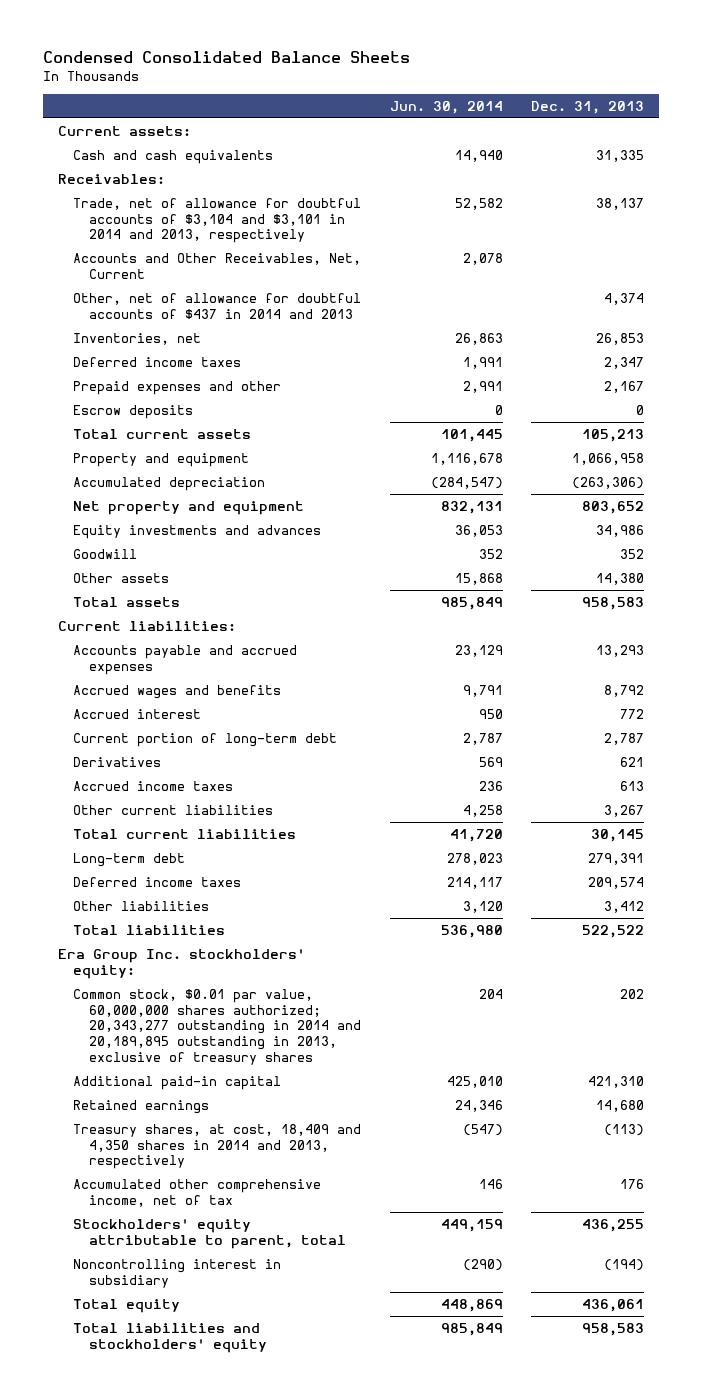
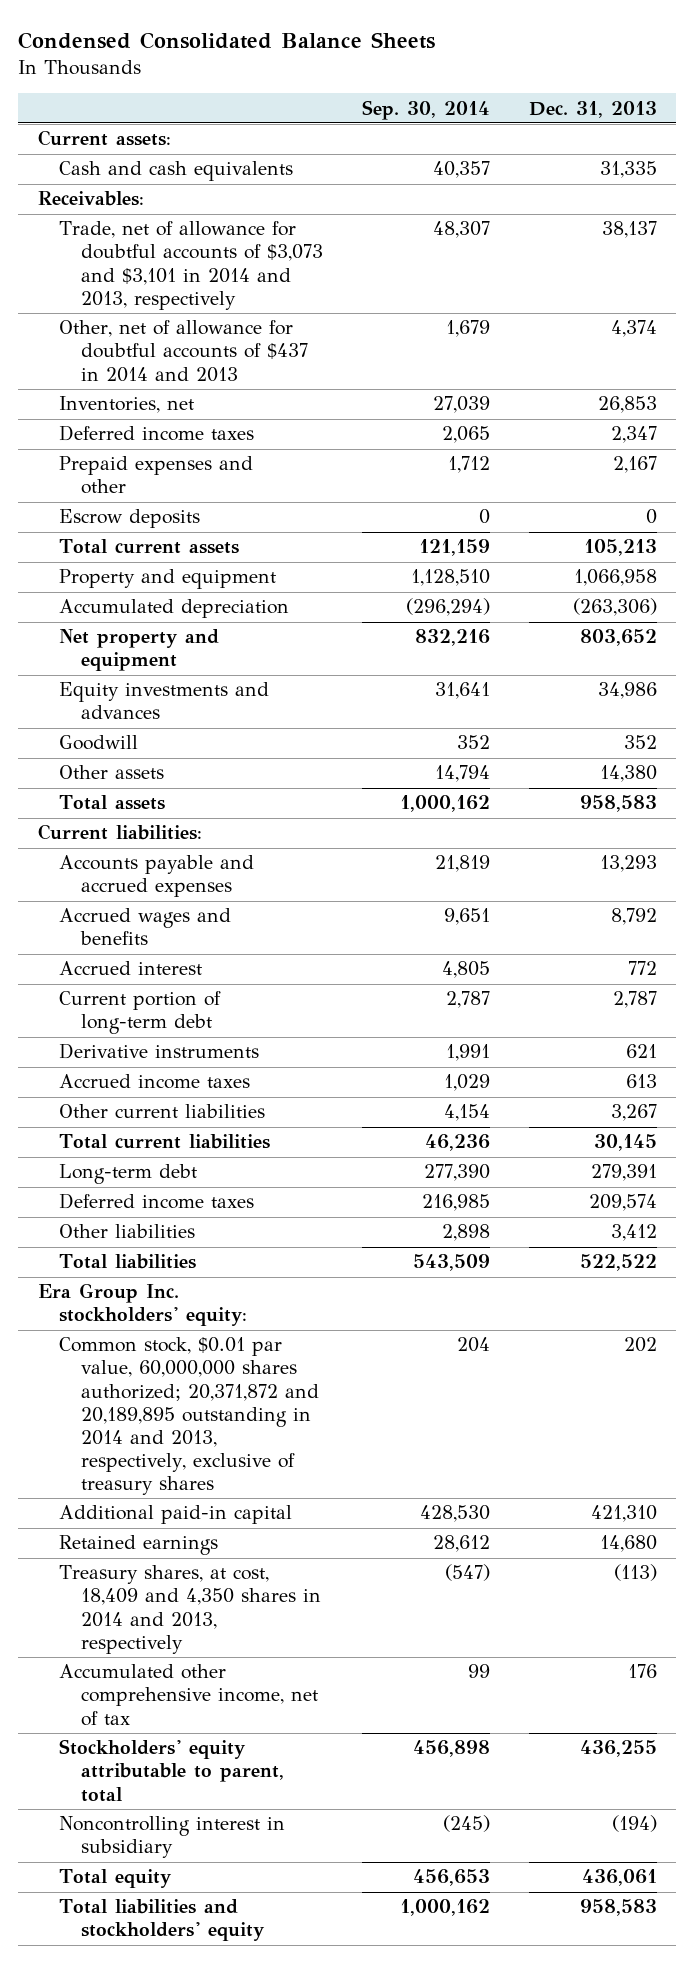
[389,100,503,114] Jun. 30, 2014 -> none
none -> [361,99,490,120] Sep. 30, 2014
[73,252,362,279] Accounts and Other Receivables, Net, Current -> none
[73,197,362,244] Trade, net of allowance for doubtful accounts of $3,104 and $3,101 in 2014 and 2013, respectively -> [59,221,323,310] Trade, net of allowance for doubtful accounts of $3,073 and $3,101 in 2014 and 2013, respectively
[73,756,162,767] Derivatives -> [59,1043,260,1060] Derivative instruments
[73,988,361,1065] Common stock, $0.01 par value, 60,000,000 shares authorized; 20,343,277 outstanding in 2014 and 20,189,895 outstanding in 2013, exclusive of treasury shares -> [59,1337,319,1495] Common stock, $0.01 par value, 60,000,000 shares authorized; 20,371,872 and 20,189,895 outstanding in 2014 and 2013, respectively, exclusive of treasury shares

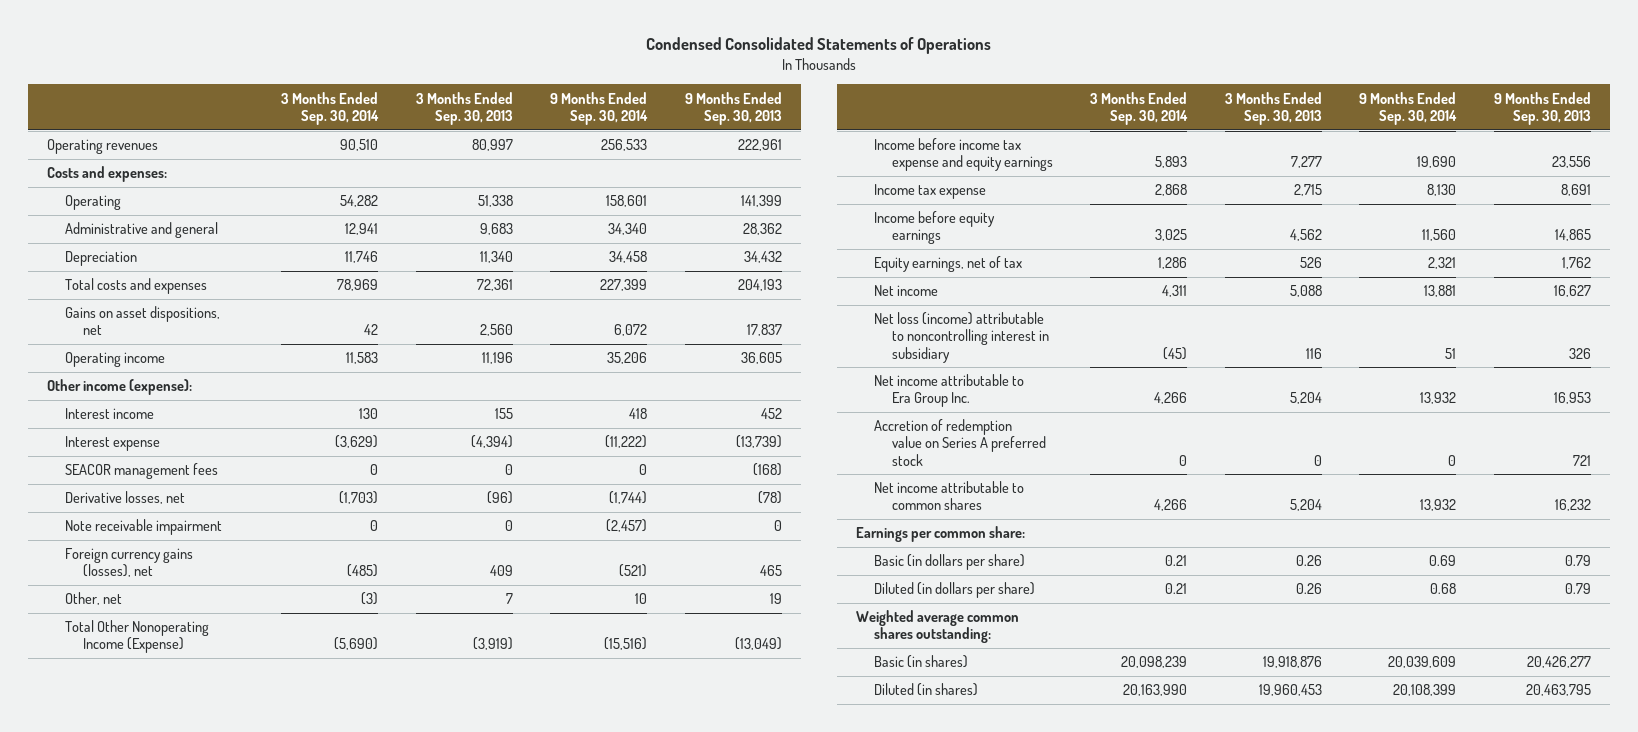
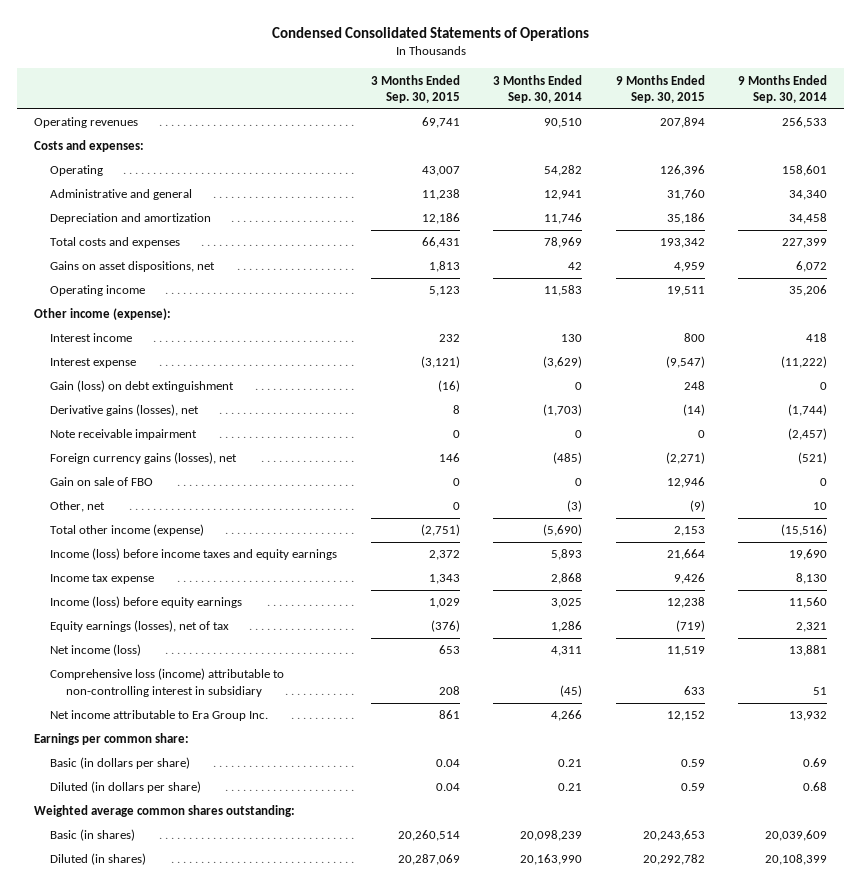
[415,91,513,125] 3 Months Ended Sep. 30, 2013 -> none
[685,91,783,125] 9 Months Ended Sep. 30, 2013 -> none
none -> [370,74,460,103] 3 Months Ended Sep. 30, 2015
none -> [615,74,705,103] 9 Months Ended Sep. 30, 2015
[64,251,137,267] Depreciation -> [50,213,212,225] Depreciation and amortization
[64,463,218,480] SEACOR management fees -> none
none -> [50,380,235,393] Gain (loss) on debt extinguishment
[64,491,185,505] Derivative losses, net -> [50,404,200,417] Derivative gains (losses), net
none -> [50,477,154,487] Gain on sale of FBO
[64,620,209,654] Total Other Nonoperating Income (Expense) -> [50,524,205,537] Total other income (expense)
[873,138,1053,172] Income before income tax expense and equity earnings -> [50,548,338,561] Income (loss) before income taxes and equity earnings
[873,211,995,245] Income before equity earnings -> [50,596,243,609] Income (loss) before equity earnings
[873,256,1022,273] Equity earnings, net of tax -> [50,620,230,633] Equity earnings (losses), net of tax
[873,285,938,297] Net income -> [50,644,142,657] Net income (loss)
[873,312,1049,363] Net loss (income) attributable to noncontrolling interest in subsidiary -> [50,668,285,697] Comprehensive loss (income) attributable to non-controlling interest in subsidiary
[873,419,1046,466] Accretion of redemption value on Series A preferred stock -> none
[873,481,1024,511] Net income attributable to common shares -> none

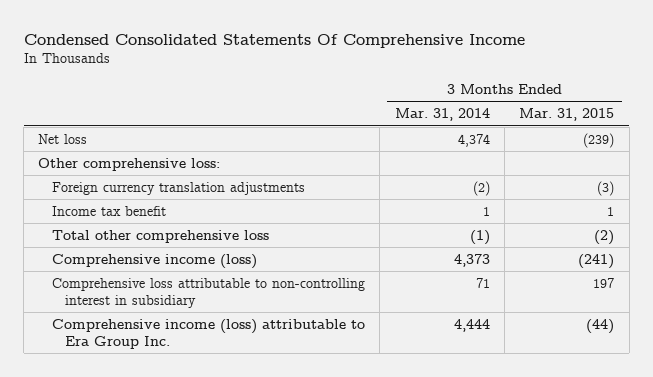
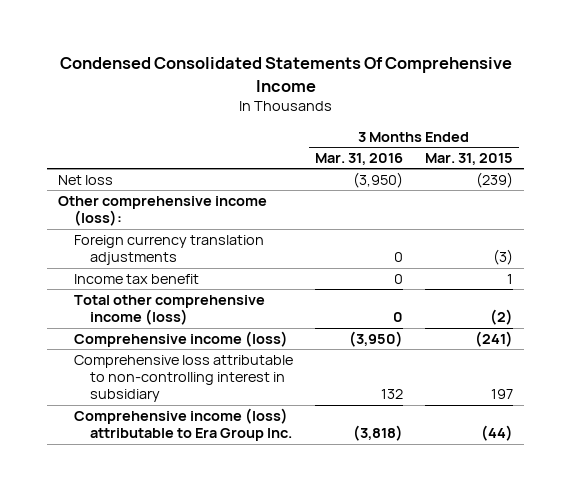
[394,108,490,122] Mar. 31, 2014 -> none
none -> [315,152,404,165] Mar. 31, 2016
[38,157,221,171] Other comprehensive loss: -> [57,195,267,227] Other comprehensive income (loss):
[51,229,269,243] Total other comprehensive loss -> [73,294,265,326] Total other comprehensive income (loss)

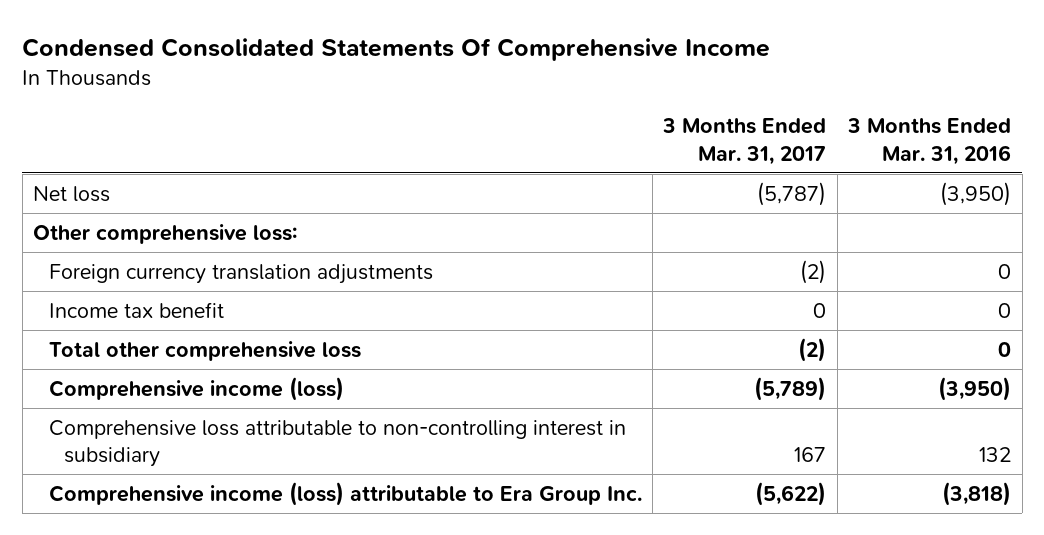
[425,152,514,165] Mar. 31, 2015 -> none
none -> [662,118,827,165] 3 Months Ended Mar. 31, 2017
[57,195,267,227] Other comprehensive income (loss): -> [33,223,298,244] Other comprehensive loss:
[73,294,265,326] Total other comprehensive income (loss) -> [48,340,361,361] Total other comprehensive loss

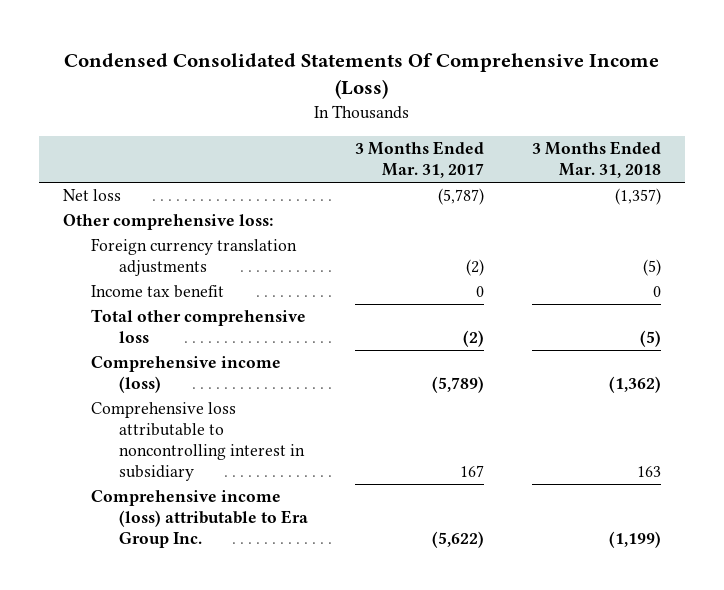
[22,37,771,61] Condensed Consolidated Statements Of Comprehensive Income -> [64,52,660,100] Condensed Consolidated Statements Of Comprehensive Income (Loss)
[847,118,1012,165] 3 Months Ended Mar. 31, 2016 -> none
none -> [531,141,661,179] 3 Months Ended Mar. 31, 2018
[48,419,626,468] Comprehensive loss attributable to non-controlling interest in subsidiary -> [91,402,305,481] Comprehensive loss attributable to noncontrolling interest in subsidiary

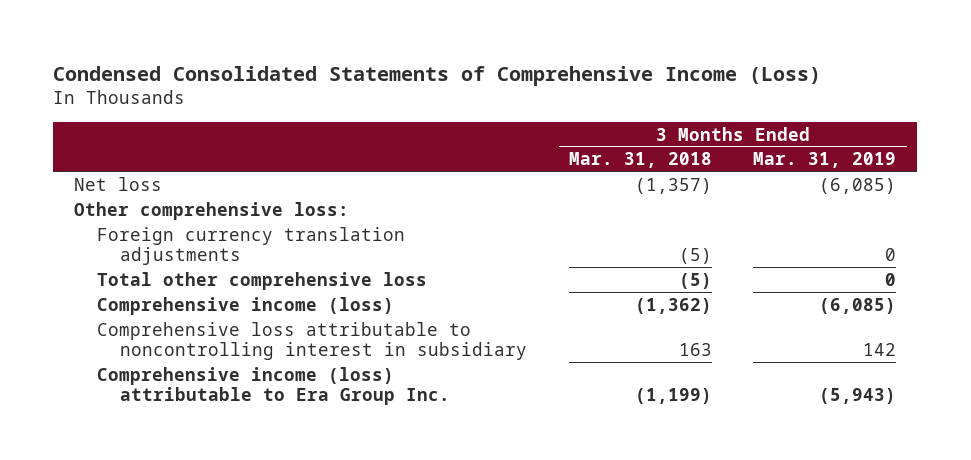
[64,52,660,100] Condensed Consolidated Statements Of Comprehensive Income (Loss) -> [53,65,822,86] Condensed Consolidated Statements of Comprehensive Income (Loss)
[355,141,485,179] 3 Months Ended Mar. 31, 2017 -> none
none -> [753,152,897,169] Mar. 31, 2019
[91,285,225,299] Income tax benefit -> none

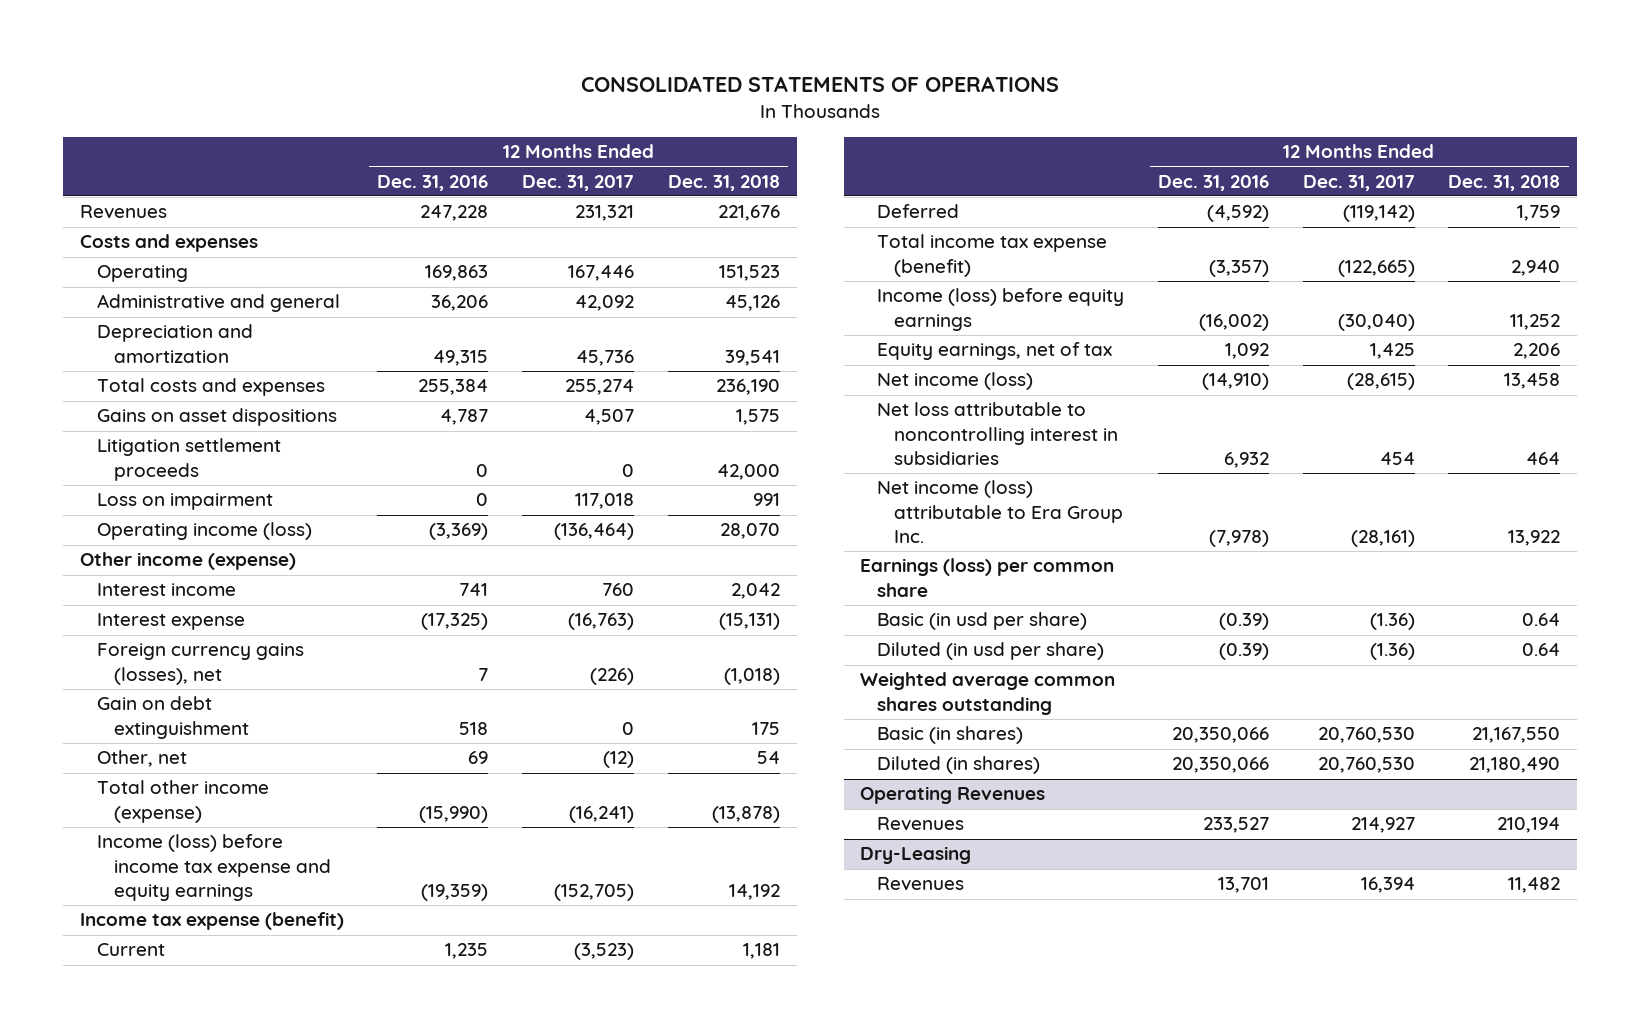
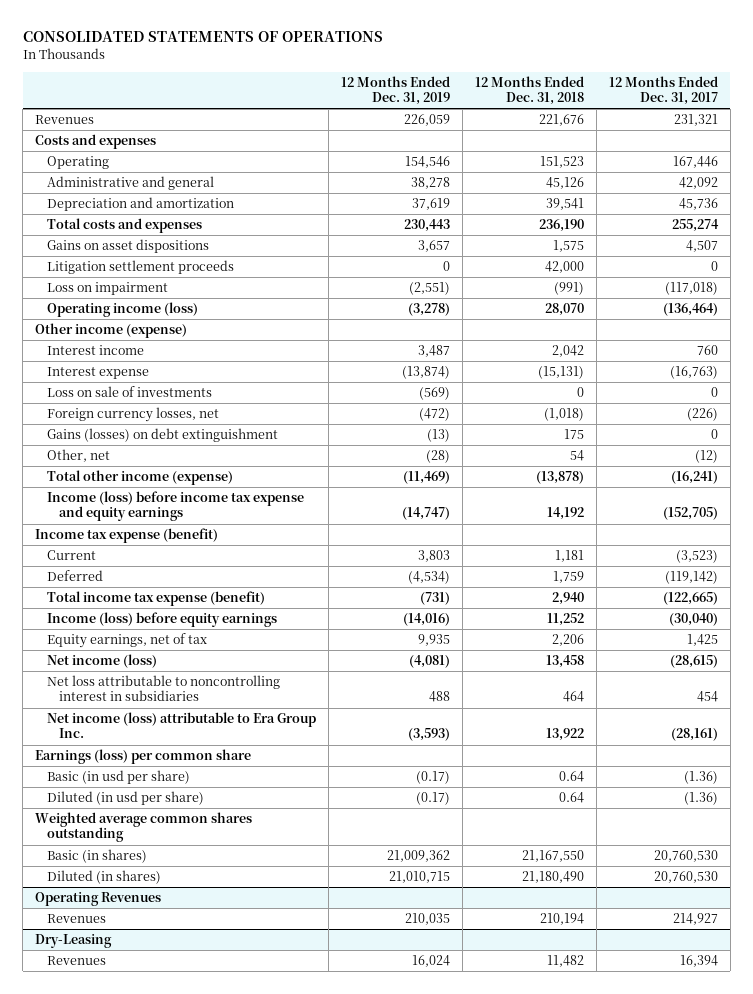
[377,174,489,191] Dec. 31, 2016 -> none
none -> [340,75,450,105] 12 Months Ended Dec. 31, 2019
[575,493,635,510] 117,018 -> [664,282,718,296] (117,018)
[752,493,780,507] 991 -> [553,282,584,296] (991)
none -> [46,386,212,398] Loss on sale of investments
[96,643,304,685] Foreign currency gains (losses), net -> [46,407,219,423] Foreign currency losses, net
[96,696,249,739] Gain on debt extinguishment -> [46,428,278,443] Gains (losses) on debt extinguishment

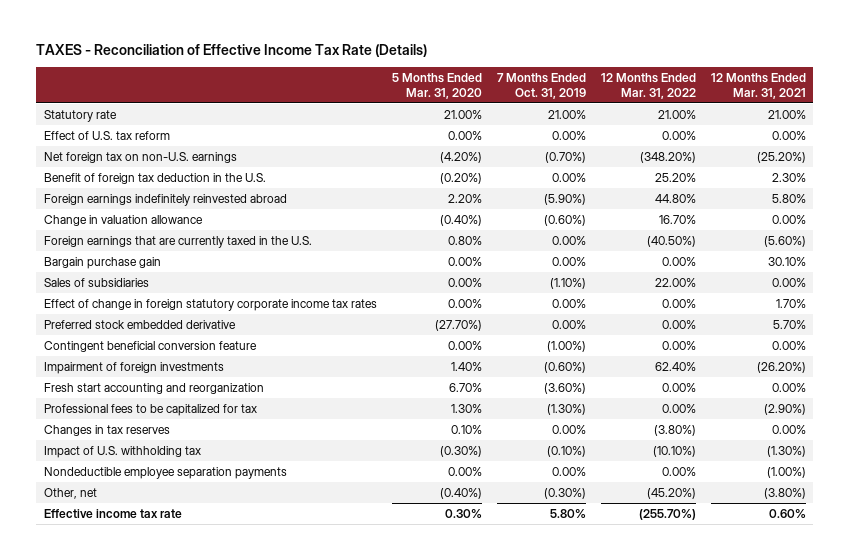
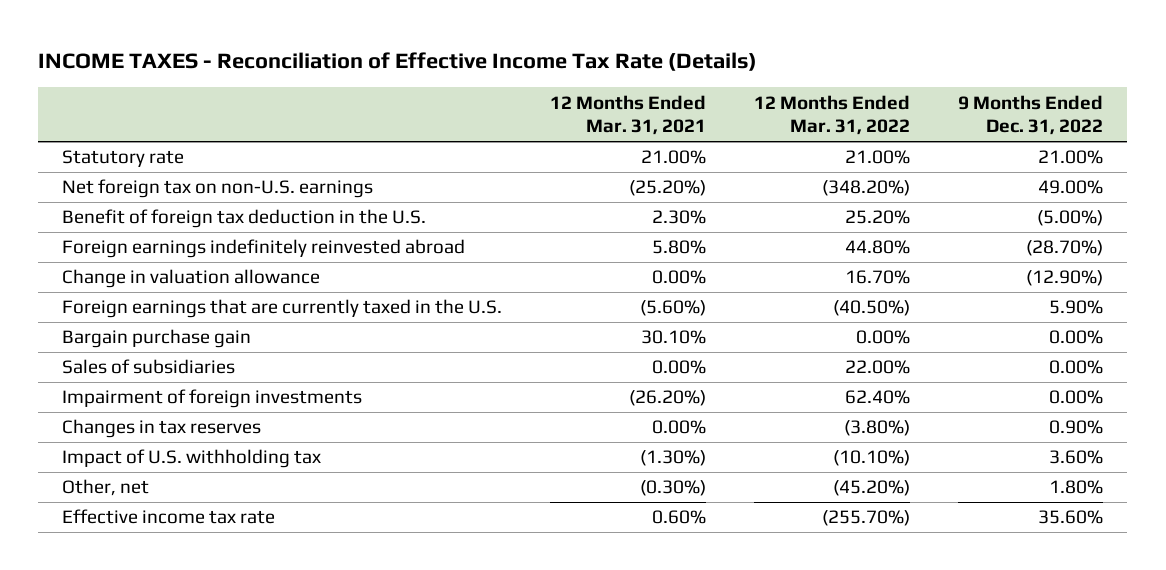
[36,43,428,57] TAXES - Reconciliation of Effective Income Tax Rate (Details) -> [38,52,758,72] INCOME TAXES - Reconciliation of Effective Income Tax Rate (Details)
[391,72,482,99] 5 Months Ended Mar. 31, 2020 -> none
[496,72,586,99] 7 Months Ended Oct. 31, 2019 -> none
none -> [958,94,1104,136] 9 Months Ended Dec. 31, 2022
[43,130,170,140] Effect of U.S. tax reform -> none
[43,298,377,311] Effect of change in foreign statutory corporate income tax rates -> none
[43,319,236,329] Preferred stock embedded derivative -> none
[43,340,257,352] Contingent beneficial conversion feature -> none
[43,382,264,394] Fresh start accounting and reorganization -> none
[43,403,257,416] Professional fees to be capitalized for tax -> none
[43,466,287,479] Nondeductible employee separation payments -> none
[763,487,806,499] (3.80%) -> [640,480,707,497] (0.30%)

